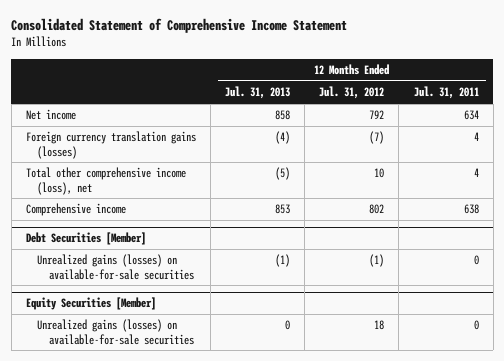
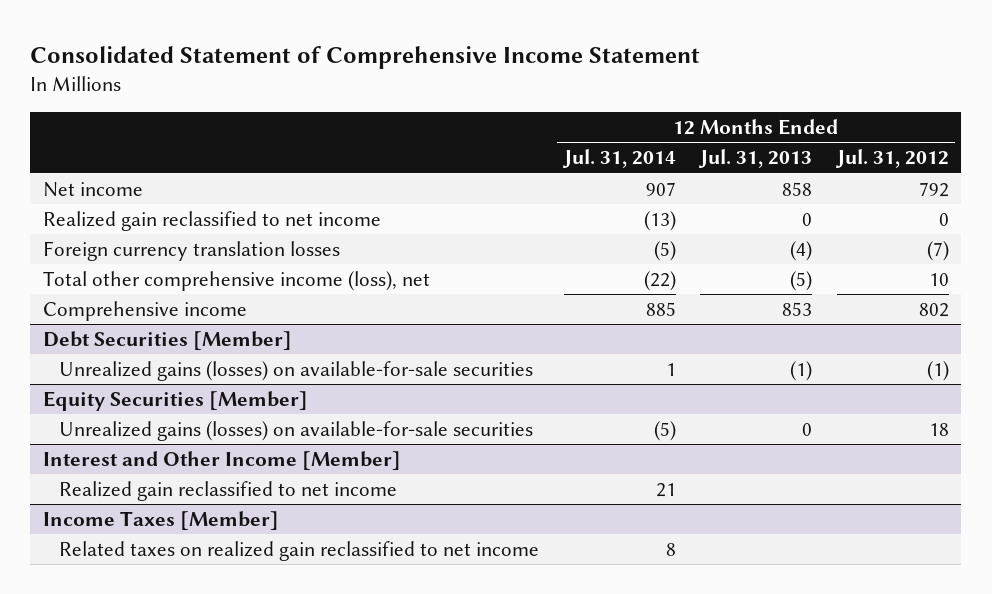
[413,86,479,100] Jul. 31, 2011 -> none
none -> [561,149,676,169] Jul. 31, 2014
none -> [42,210,381,231] Realized gain reclassified to net income
[25,131,196,159] Foreign currency translation gains (losses) -> [42,240,340,261] Foreign currency translation losses
none -> [42,450,401,470] Interest and Other Income [Member]
none -> [58,480,397,501] Realized gain reclassified to net income
none -> [42,510,279,530] Income Taxes [Member]
none -> [58,540,539,561] Related taxes on realized gain reclassified to net income

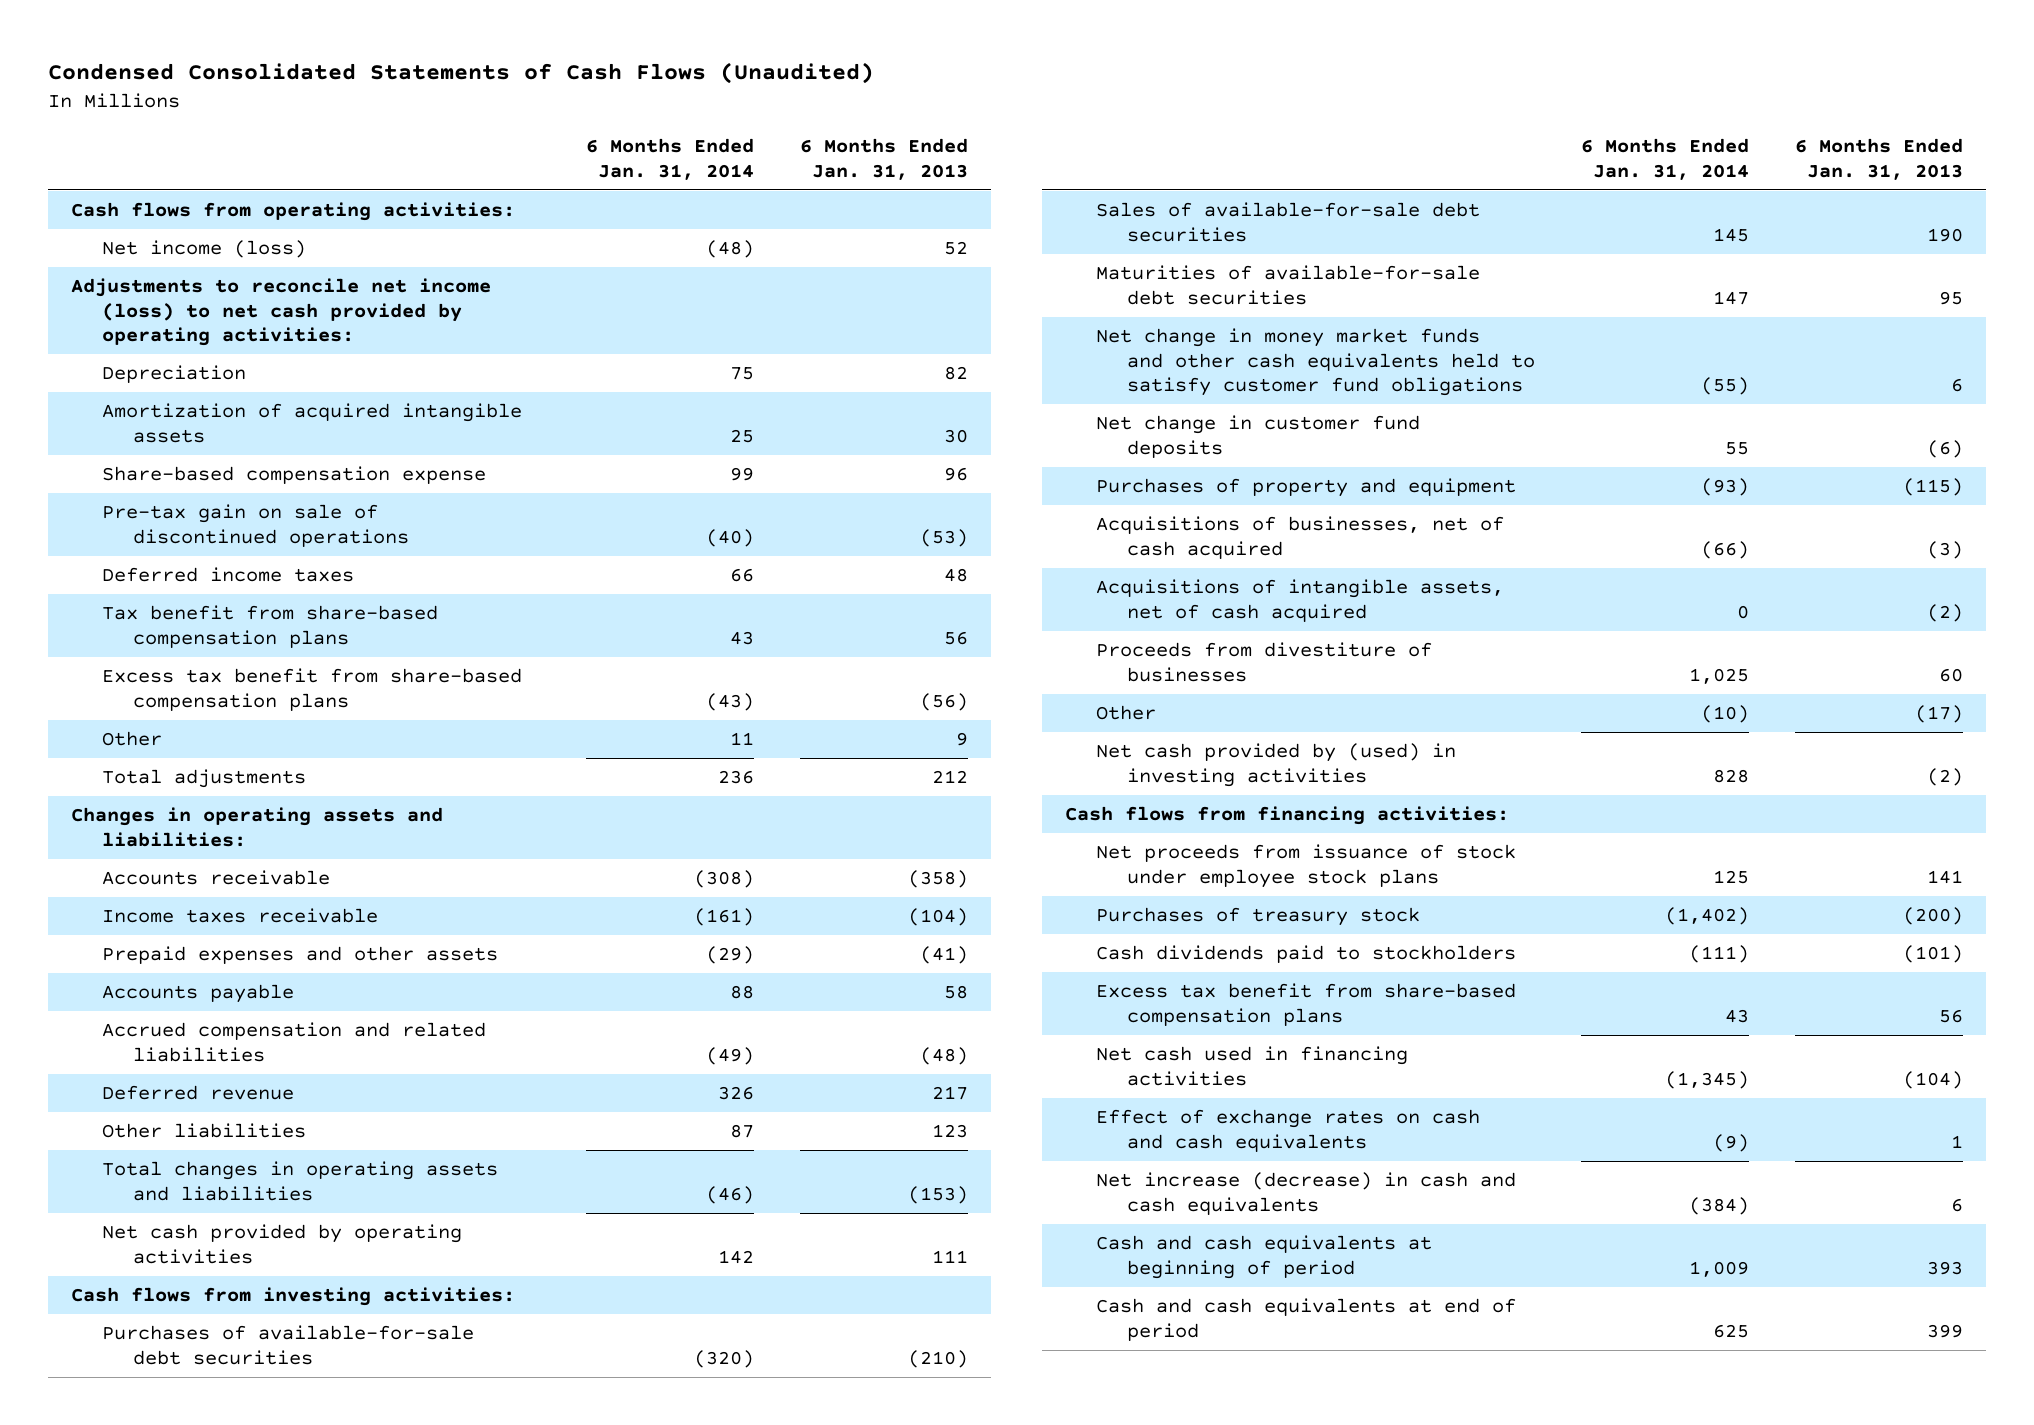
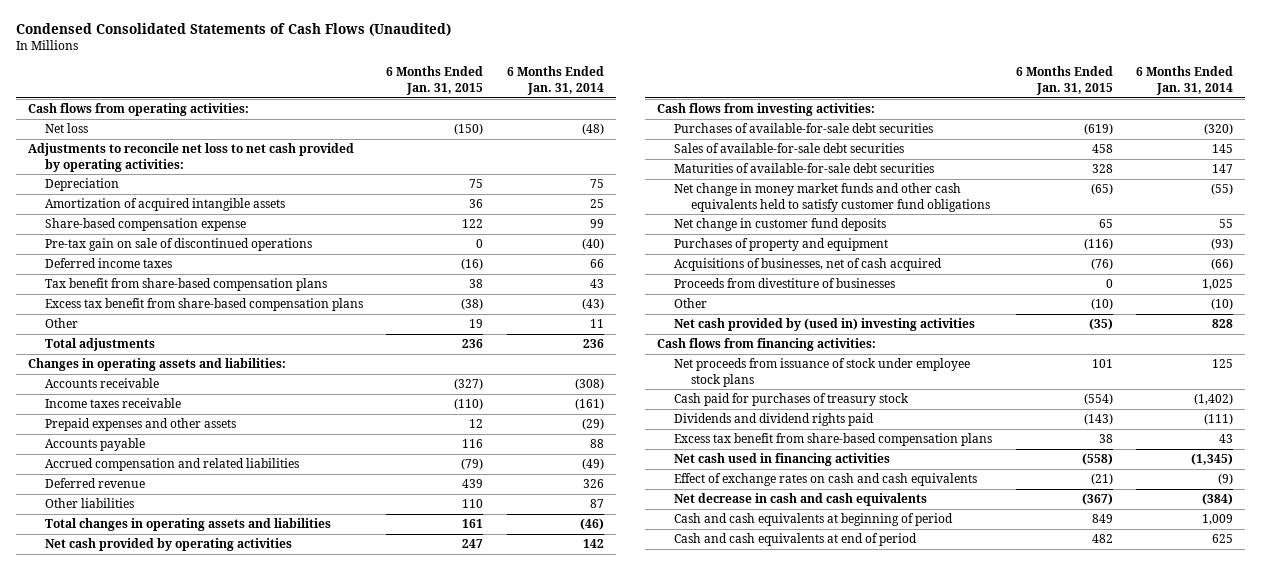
[800,138,969,180] 6 Months Ended Jan. 31, 2013 -> none
none -> [386,66,484,95] 6 Months Ended Jan. 31, 2015
[101,239,306,258] Net income (loss) -> [44,123,88,134] Net loss
[70,277,491,347] Adjustments to reconcile net income (loss) to net cash provided by operating activities: -> [27,143,354,172] Adjustments to reconcile net loss to net cash provided by operating activities:
[1096,578,1505,622] Acquisitions of intangible assets, net of cash acquired -> none
[1096,742,1457,787] Net cash provided by (used) in investing activities -> [674,318,976,332] Net cash provided by (used in) investing activities
[1096,906,1421,926] Purchases of treasury stock -> [674,393,910,407] Cash paid for purchases of treasury stock
[1096,944,1517,963] Cash dividends paid to stockholders -> [674,413,875,427] Dividends and dividend rights paid
[1096,1171,1517,1215] Net increase (decrease) in cash and cash equivalents -> [674,493,928,507] Net decrease in cash and cash equivalents

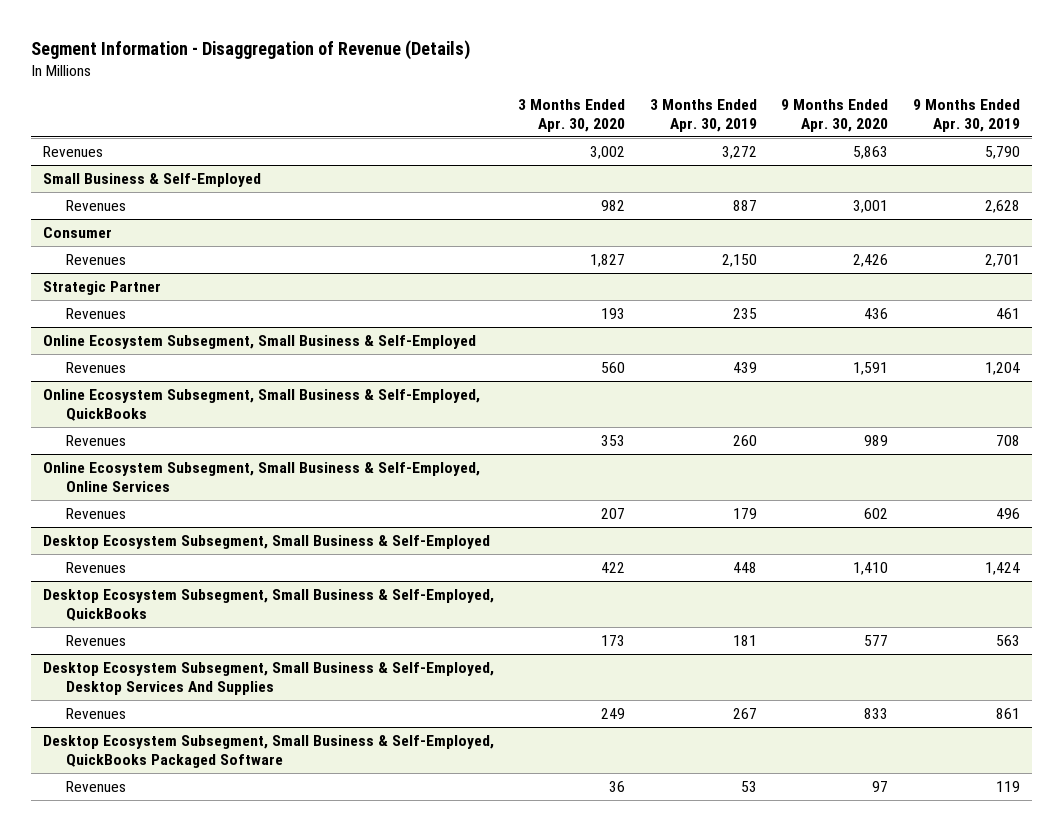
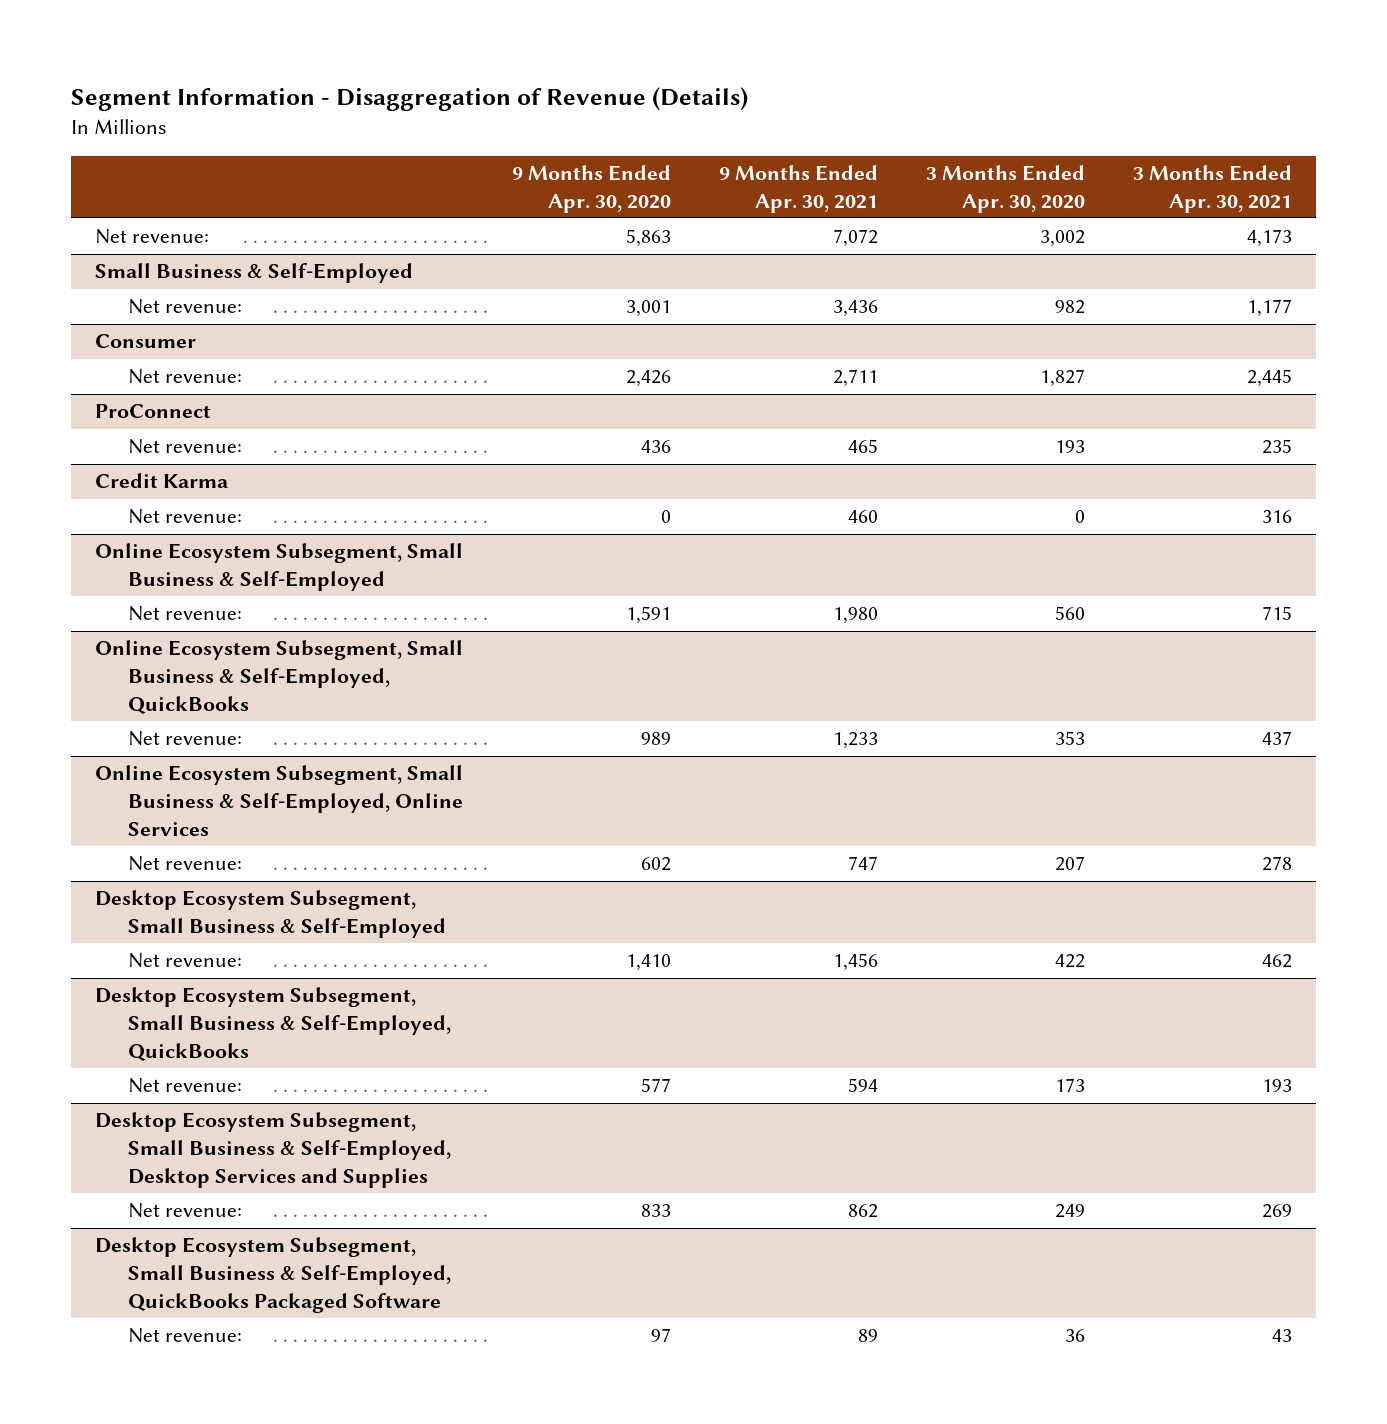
[649,99,757,132] 3 Months Ended Apr. 30, 2019 -> none
[912,99,1020,132] 9 Months Ended Apr. 30, 2019 -> none
none -> [718,165,878,213] 9 Months Ended Apr. 30, 2021
none -> [1133,165,1293,213] 3 Months Ended Apr. 30, 2021
[42,146,103,158] Revenues -> [95,229,210,245] Net revenue:
[65,200,126,212] Revenues -> [128,299,243,315] Net revenue:
[42,281,161,296] Strategic Partner -> none
[65,254,126,266] Revenues -> [128,369,243,385] Net revenue:
none -> [95,404,212,419] ProConnect
[65,308,126,320] Revenues -> [128,439,243,455] Net revenue:
none -> [95,473,229,489] Credit Karma
none -> [128,509,243,525] Net revenue:
[65,362,126,374] Revenues -> [128,606,243,622] Net revenue:
[65,435,126,447] Revenues -> [128,731,243,747] Net revenue:
[65,508,126,520] Revenues -> [128,856,243,872] Net revenue:
[65,562,126,574] Revenues -> [128,953,243,969] Net revenue:
[65,635,126,647] Revenues -> [128,1078,243,1094] Net revenue:
[42,662,494,695] Desktop Ecosystem Subsegment, Small Business & Self-Employed, Desktop Services And Supplies -> [95,1112,452,1188] Desktop Ecosystem Subsegment, Small Business & Self-Employed, Desktop Services and Supplies
[65,708,126,720] Revenues -> [128,1203,243,1219] Net revenue:
[65,781,126,793] Revenues -> [128,1328,243,1344] Net revenue:

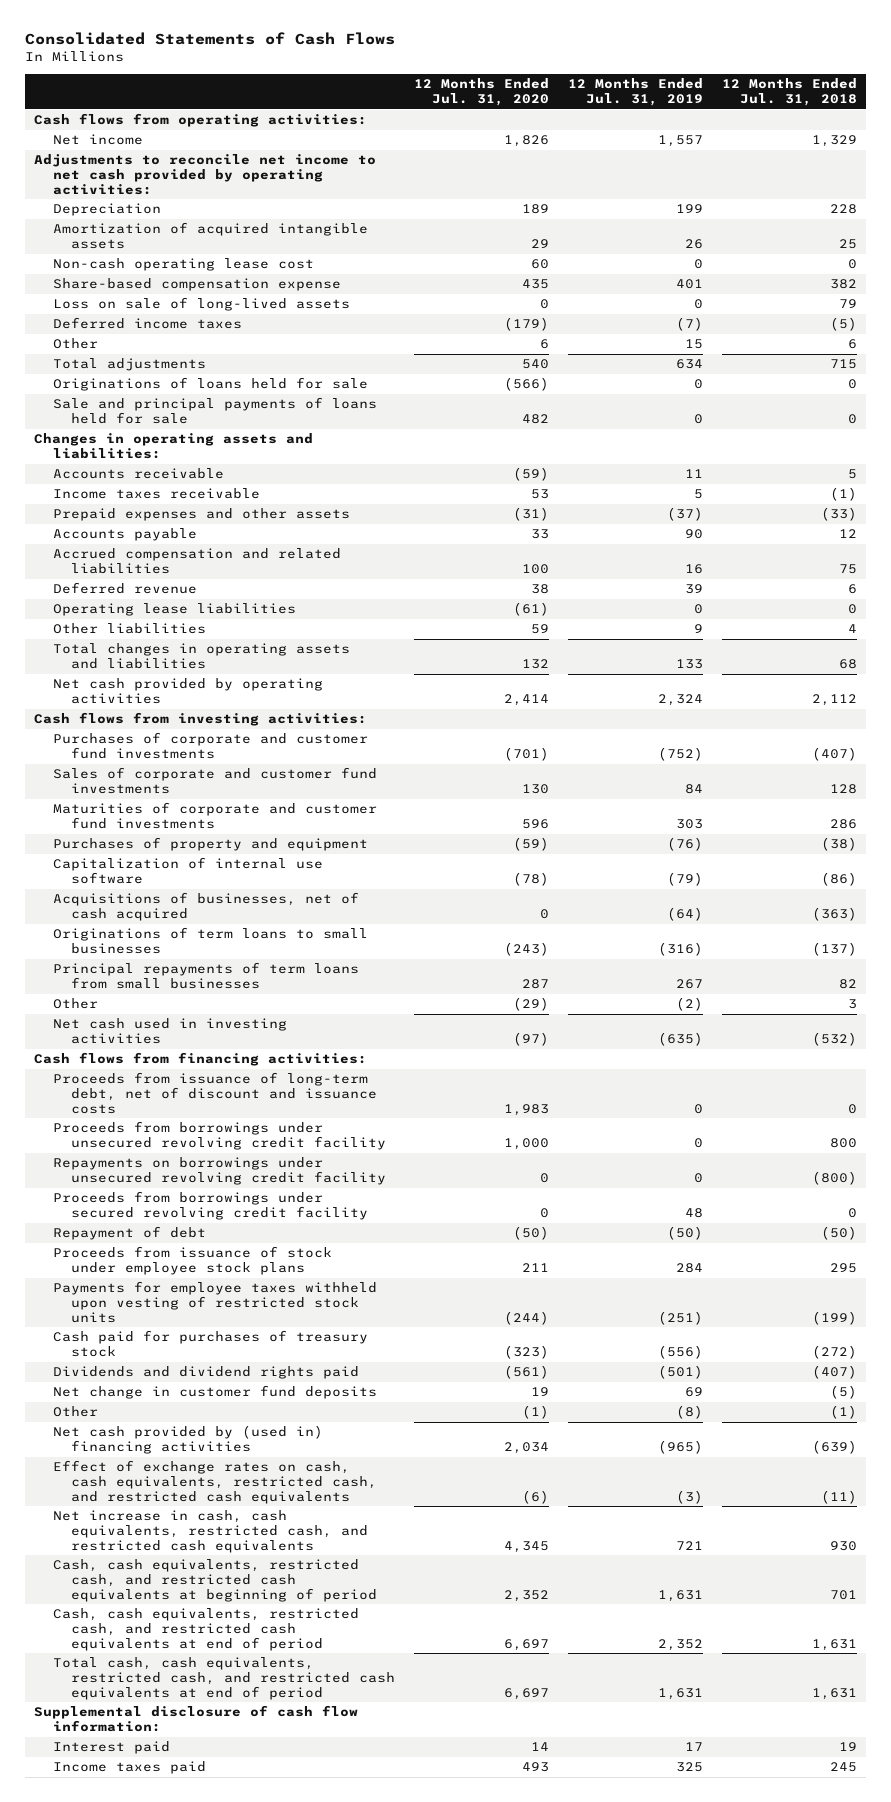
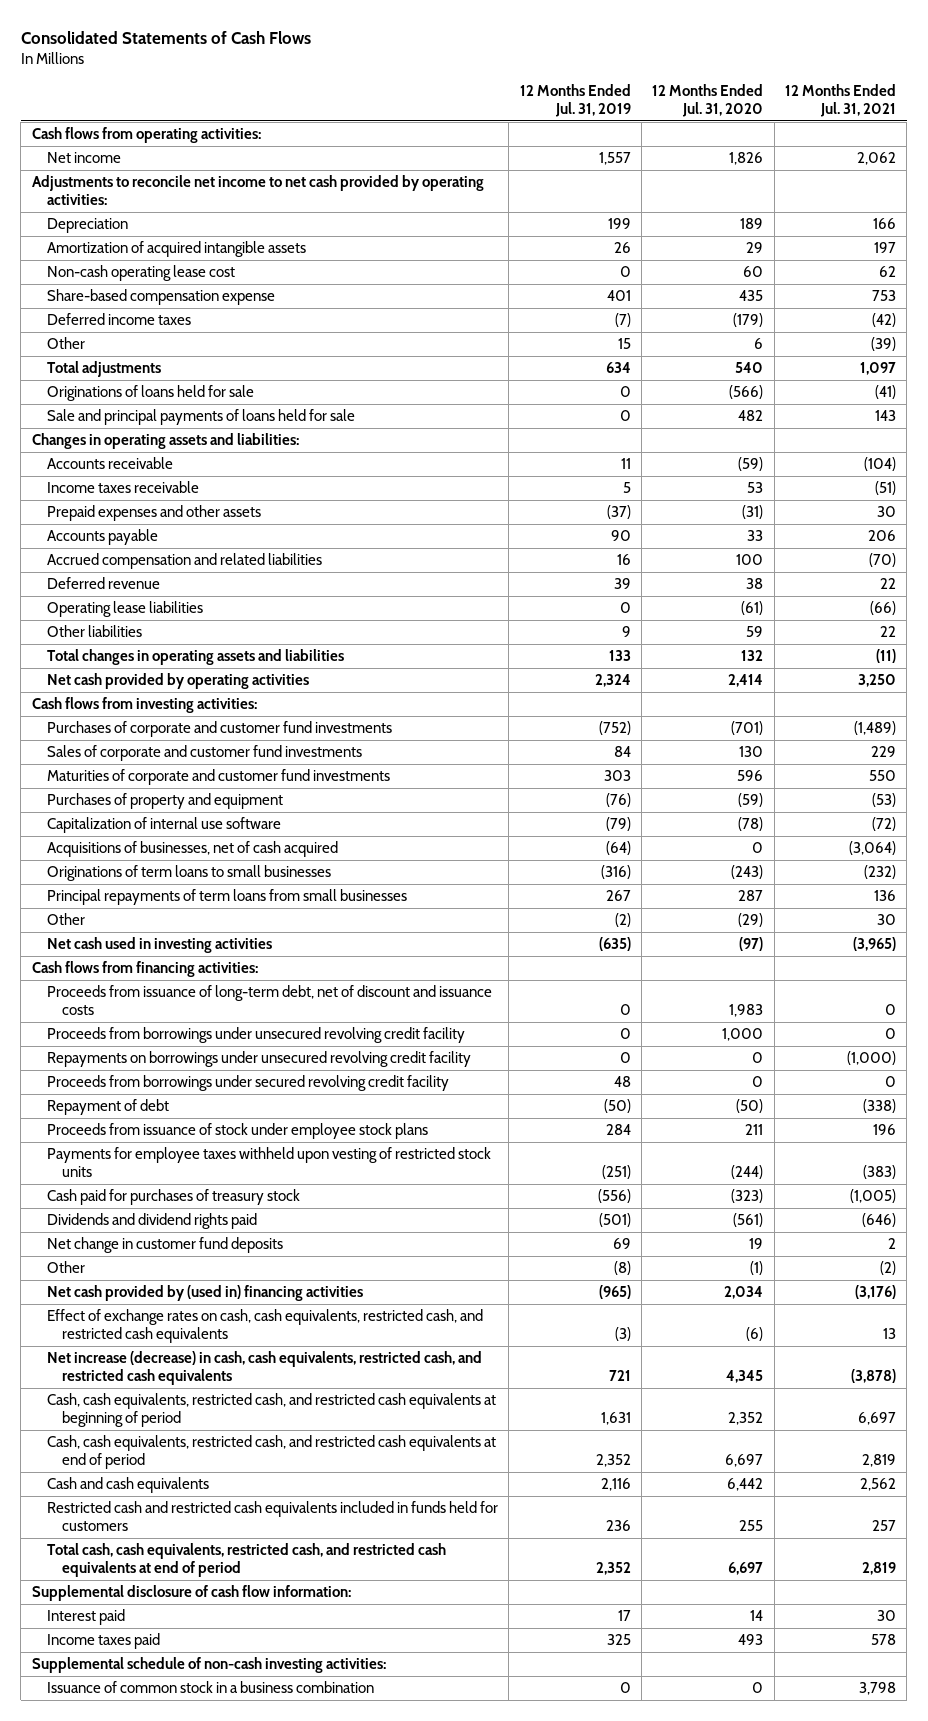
[721,78,857,107] 12 Months Ended Jul. 31, 2018 -> none
none -> [785,83,897,118] 12 Months Ended Jul. 31, 2021
[52,297,350,312] Loss on sale of long-lived assets -> none
[52,1510,368,1553] Net increase in cash, cash equivalents, restricted cash, and restricted cash equivalents -> [47,1351,483,1386] Net increase (decrease) in cash, cash equivalents, restricted cash, and restricted cash equivalents
none -> [47,1477,210,1494] Cash and cash equivalents
none -> [47,1501,499,1532] Restricted cash and restricted cash equivalents included in funds held for customers
[657,1687,703,1700] 1,631 -> [595,1562,631,1576] 2,352
none -> [31,1657,386,1674] Supplemental schedule of non-cash investing activities:
none -> [47,1681,375,1694] Issuance of common stock in a business combination

